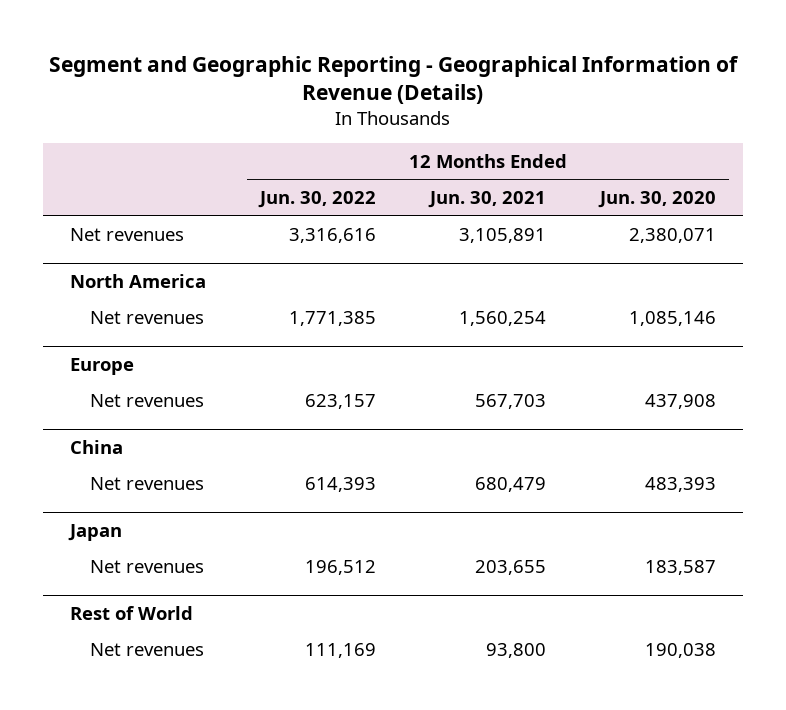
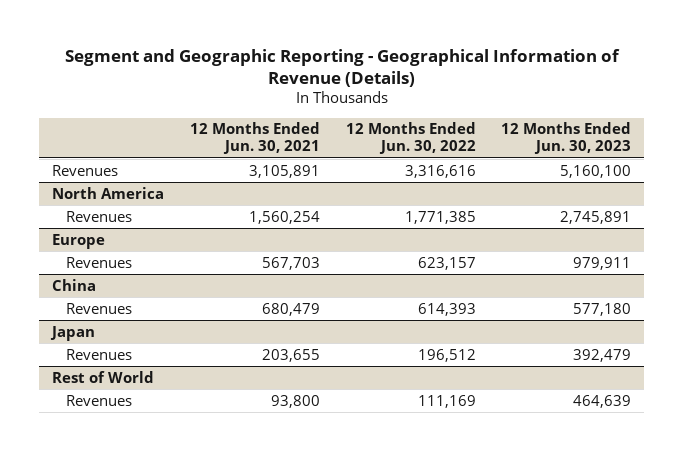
[597,190,716,208] Jun. 30, 2020 -> none
none -> [501,122,632,155] 12 Months Ended Jun. 30, 2023
[70,227,185,241] Net revenues -> [52,164,119,176] Revenues
[90,310,205,324] Net revenues -> [66,210,133,222] Revenues
[90,393,205,407] Net revenues -> [66,256,133,268] Revenues
[90,476,205,490] Net revenues -> [66,302,133,314] Revenues
[90,559,205,573] Net revenues -> [66,348,133,360] Revenues
[90,642,205,656] Net revenues -> [66,394,133,406] Revenues

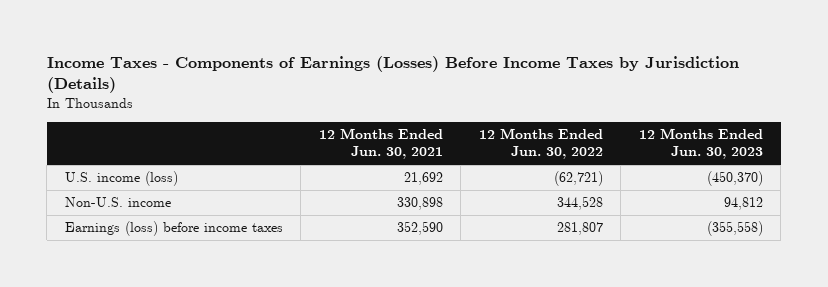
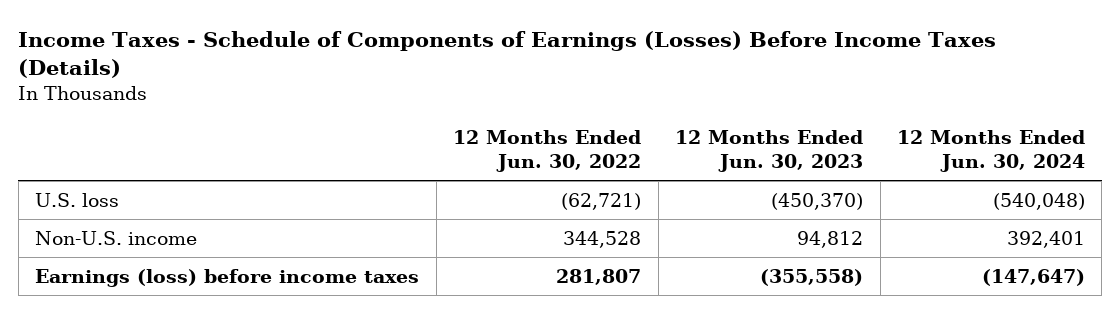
[46,56,739,94] Income Taxes - Components of Earnings (Losses) Before Income Taxes by Jurisdiction (Details) -> [18,30,997,79] Income Taxes - Schedule of Components of Earnings (Losses) Before Income Taxes (Details)
[318,128,443,160] 12 Months Ended Jun. 30, 2021 -> none
none -> [896,130,1085,173] 12 Months Ended Jun. 30, 2024
[64,171,178,187] U.S. income (loss) -> [35,192,120,207] U.S. loss

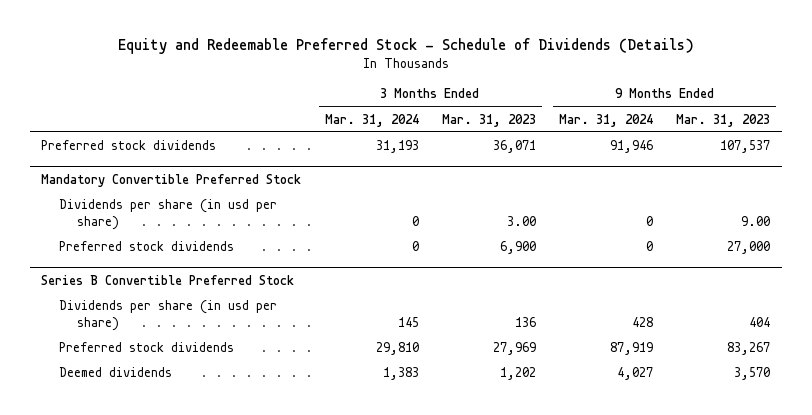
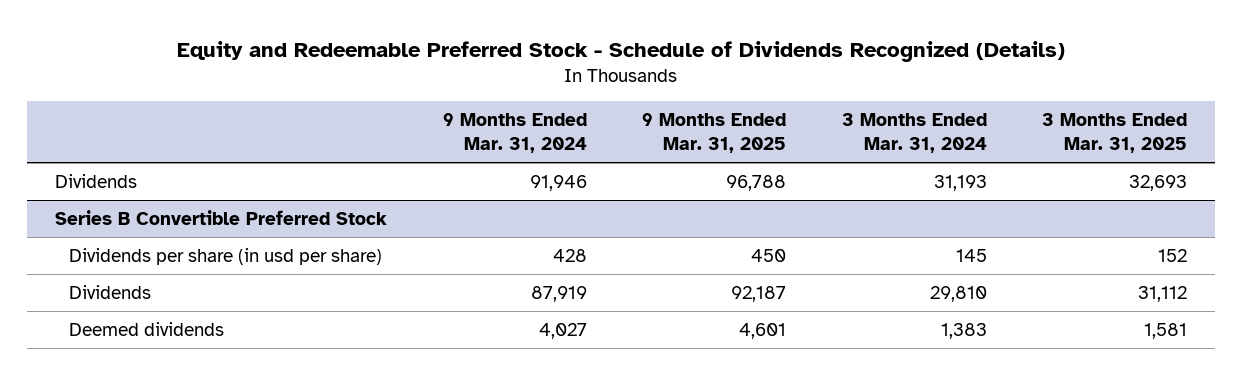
[117,38,694,55] Equity and Redeemable Preferred Stock - Schedule of Dividends (Details) -> [177,40,1066,62] Equity and Redeemable Preferred Stock - Schedule of Dividends Recognized (Details)
[441,113,536,127] Mar. 31, 2023 -> none
[676,113,771,127] Mar. 31, 2023 -> none
none -> [642,113,787,154] 9 Months Ended Mar. 31, 2025
none -> [1042,113,1188,154] 3 Months Ended Mar. 31, 2025
[41,173,302,187] Mandatory Convertible Preferred Stock -> none
[59,199,278,230] Dividends per share (in usd per share) -> none
[59,241,235,252] Preferred stock dividends -> none
[41,140,217,151] Preferred stock dividends -> [55,173,138,188] Dividends
[59,342,235,353] Preferred stock dividends -> [69,284,152,299] Dividends

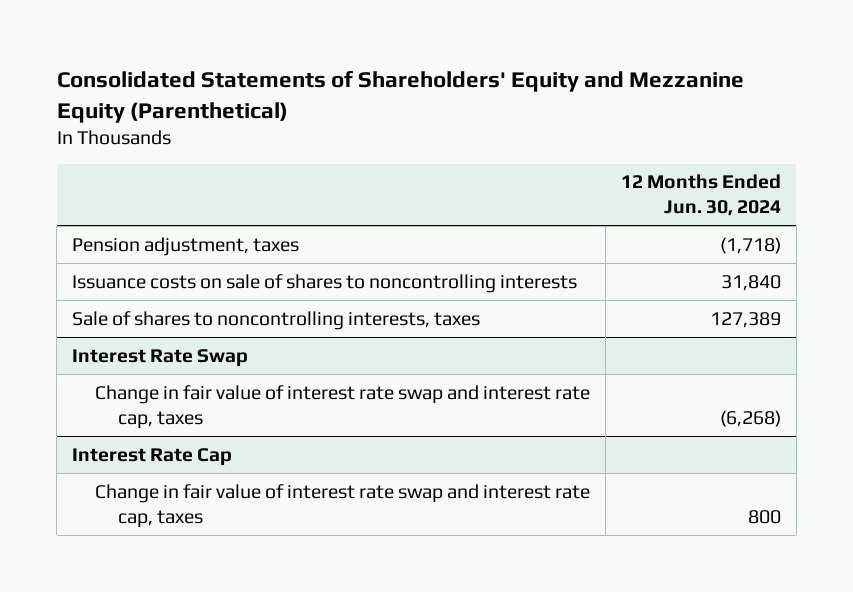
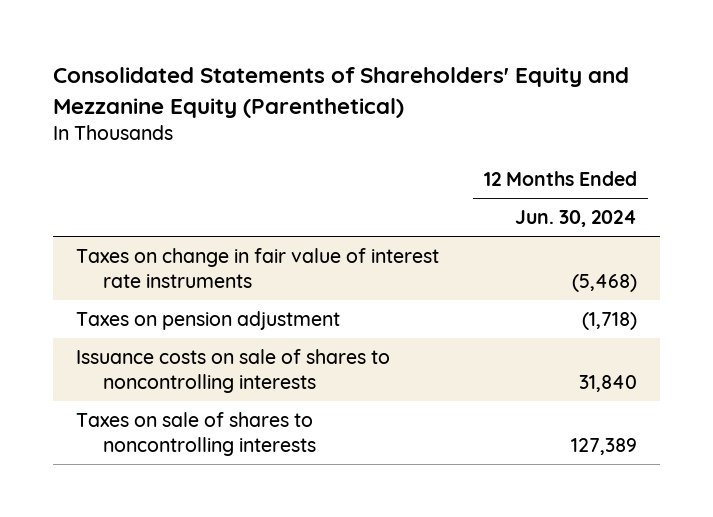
none -> [75,247,439,289] Taxes on change in fair value of interest rate instruments
[72,236,300,256] Pension adjustment, taxes -> [75,310,340,330] Taxes on pension adjustment
[72,348,249,367] Interest Rate Swap -> none
[95,384,591,429] Change in fair value of interest rate swap and interest rate cap, taxes -> none
[72,447,233,466] Interest Rate Cap -> none
[95,483,591,528] Change in fair value of interest rate swap and interest rate cap, taxes -> none
[72,310,481,330] Sale of shares to noncontrolling interests, taxes -> [75,411,316,457] Taxes on sale of shares to noncontrolling interests

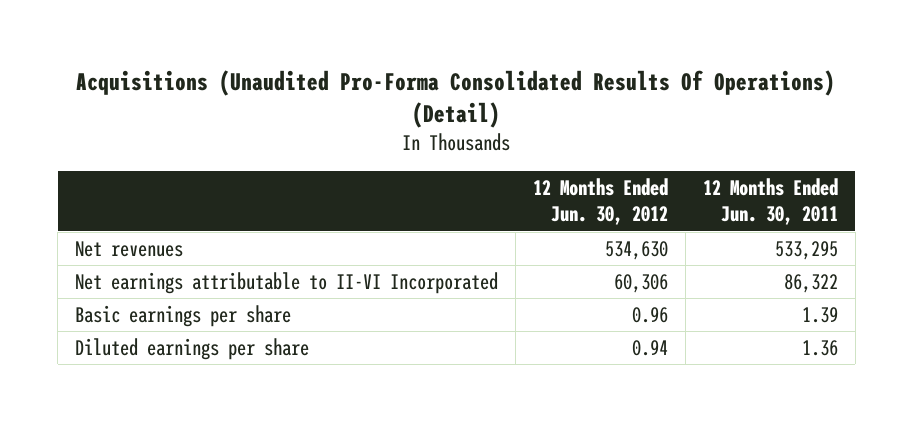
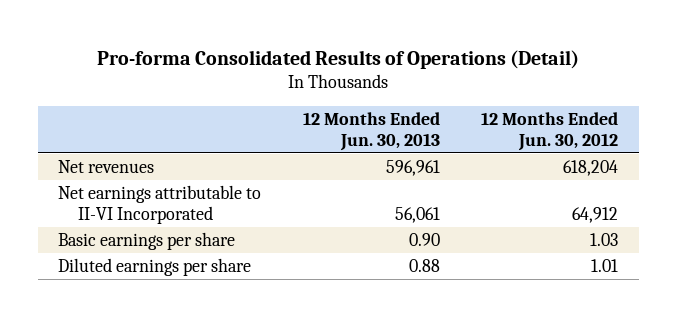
[76,69,836,129] Acquisitions (Unaudited Pro-Forma Consolidated Results Of Operations) (Detail) -> [97,49,580,69] Pro-forma Consolidated Results of Operations (Detail)
[702,178,838,226] 12 Months Ended Jun. 30, 2011 -> none
none -> [302,111,440,151] 12 Months Ended Jun. 30, 2013
[604,240,668,260] 534,630 -> [562,159,618,176] 618,204
[613,273,668,293] 60,306 -> [571,206,618,223] 64,912
[631,306,668,323] 0.96 -> [589,232,618,246] 1.03
[631,339,668,356] 0.94 -> [590,258,618,272] 1.01

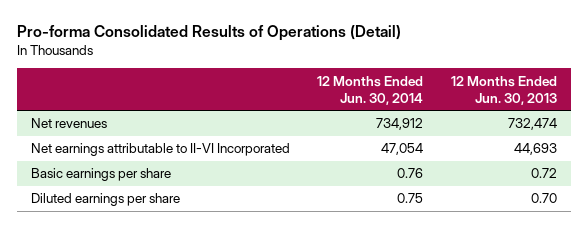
[480,111,618,151] 12 Months Ended Jun. 30, 2012 -> none
none -> [317,75,424,105] 12 Months Ended Jun. 30, 2014
[385,159,440,176] 596,961 -> [508,118,558,131] 732,474
[394,206,440,223] 56,061 -> [514,143,558,156] 44,693
[408,232,440,246] 0.90 -> [531,168,558,179] 0.72
[408,258,440,272] 0.88 -> [531,193,558,204] 0.70

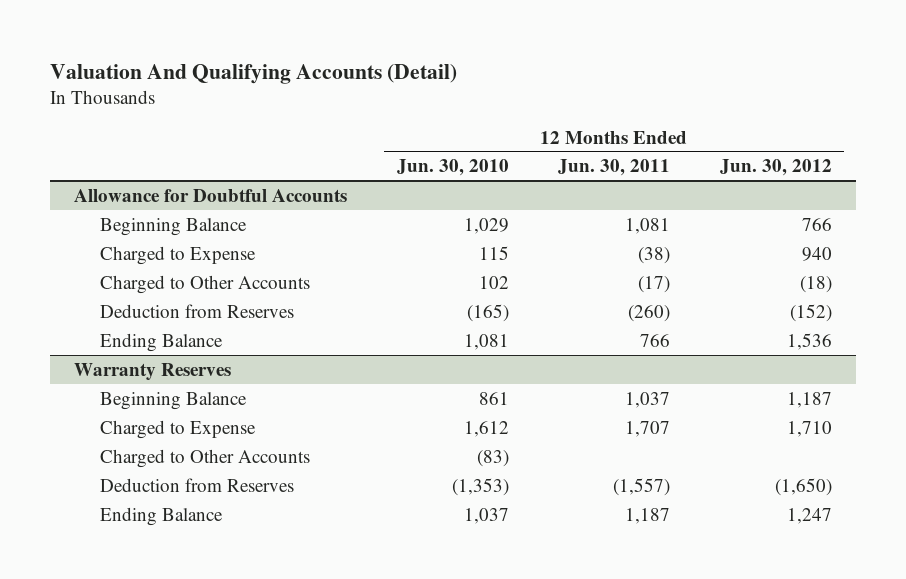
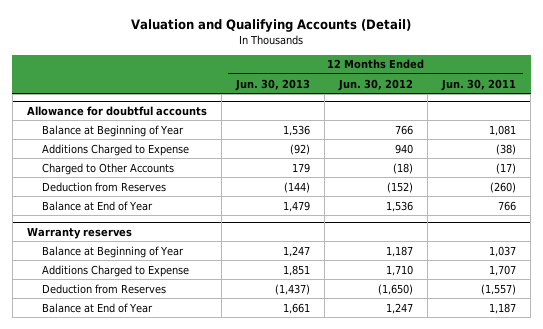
[49,63,457,84] Valuation And Qualifying Accounts (Detail) -> [131,19,412,33] Valuation and Qualifying Accounts (Detail)
[396,159,509,177] Jun. 30, 2010 -> none
none -> [234,78,310,91] Jun. 30, 2013
[74,188,348,202] Allowance for Doubtful Accounts -> [26,105,207,116] Allowance for doubtful accounts
[99,217,247,236] Beginning Balance -> [41,124,184,137] Balance at Beginning of Year
[99,245,256,265] Charged to Expense -> [41,143,189,156] Additions Charged to Expense
[99,448,310,468] Charged to Other Accounts -> none
[99,332,223,352] Ending Balance -> [41,200,153,211] Balance at End of Year
[74,362,232,380] Warranty Reserves -> [26,226,132,239] Warranty reserves
[99,391,247,410] Beginning Balance -> [41,245,184,258] Balance at Beginning of Year
[99,419,256,439] Charged to Expense -> [41,264,189,277] Additions Charged to Expense
[99,506,223,526] Ending Balance -> [41,302,153,313] Balance at End of Year

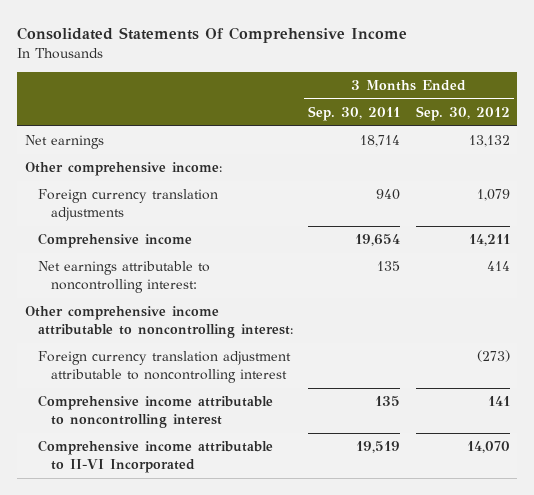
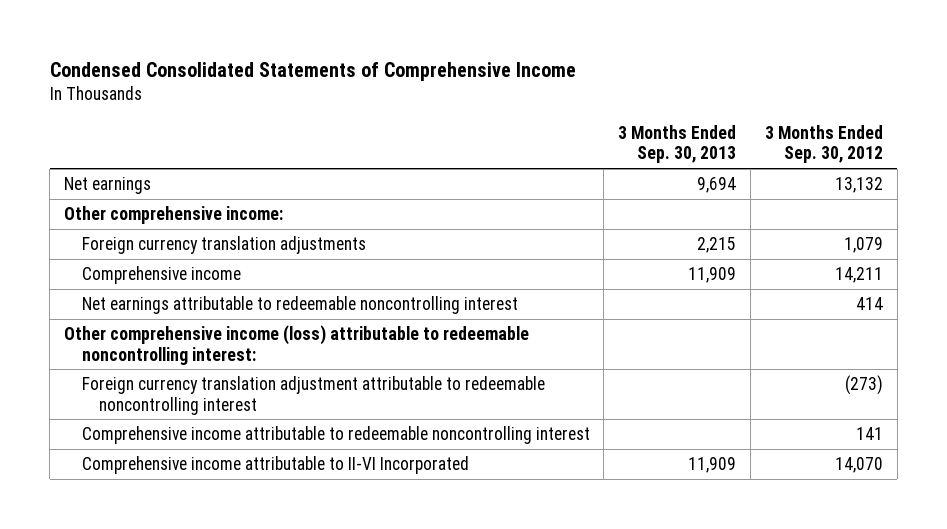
[16,26,407,43] Consolidated Statements Of Comprehensive Income -> [49,61,576,81] Condensed Consolidated Statements of Comprehensive Income
[308,106,401,122] Sep. 30, 2011 -> none
none -> [618,125,737,164] 3 Months Ended Sep. 30, 2013
[37,261,210,294] Net earnings attributable to noncontrolling interest: -> [81,296,518,315] Net earnings attributable to redeemable noncontrolling interest
[24,306,293,339] Other comprehensive income attributable to noncontrolling interest: -> [64,325,530,365] Other comprehensive income (loss) attributable to redeemable noncontrolling interest:
[37,351,291,384] Foreign currency translation adjustment attributable to noncontrolling interest -> [81,376,545,415] Foreign currency translation adjustment attributable to redeemable noncontrolling interest
[37,395,273,429] Comprehensive income attributable to noncontrolling interest -> [81,426,590,445] Comprehensive income attributable to redeemable noncontrolling interest

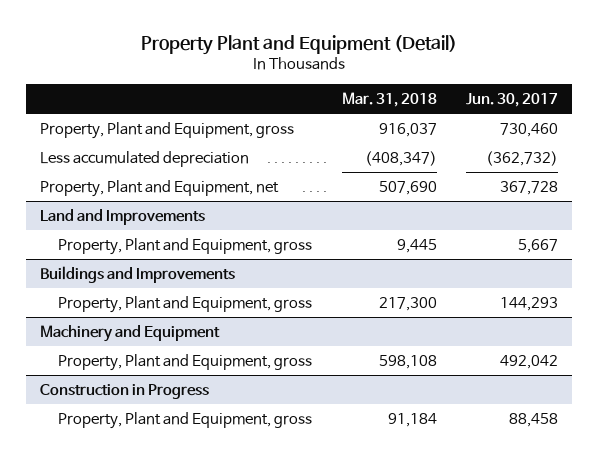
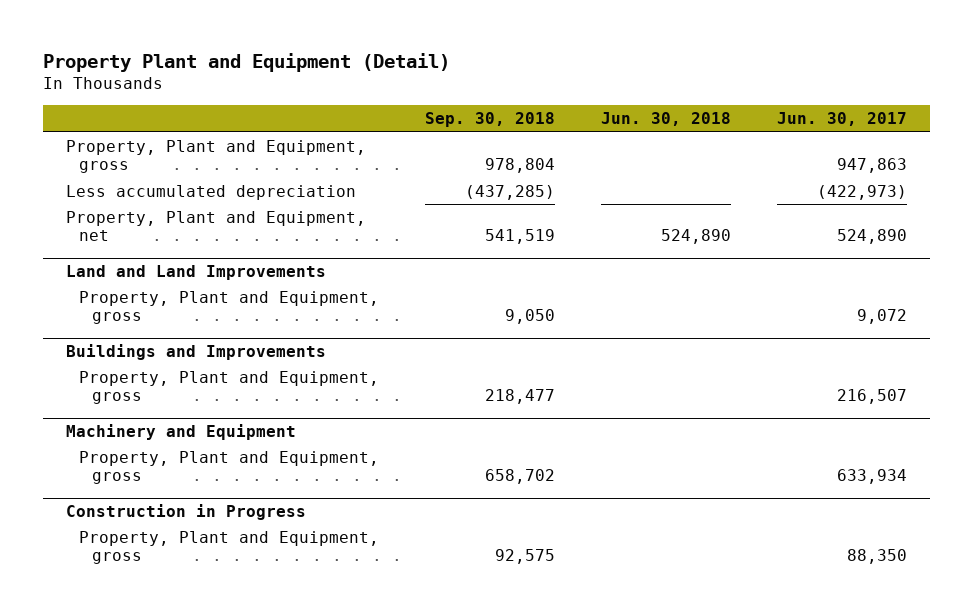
[341,92,437,108] Mar. 31, 2018 -> none
none -> [425,112,556,128] Sep. 30, 2018
none -> [601,112,732,127] Jun. 30, 2018
[499,123,558,138] 730,460 -> [837,158,908,174] 947,863
[485,151,558,167] (362,732) -> [817,184,908,200] (422,973)
[499,181,558,196] 367,728 -> [837,229,908,245] 524,890
[40,209,206,226] Land and Improvements -> [65,265,326,281] Land and Land Improvements
[517,239,558,254] 5,667 -> [857,309,908,325] 9,072
[499,297,558,312] 144,293 -> [837,389,908,405] 216,507
[499,355,558,370] 492,042 -> [837,469,908,485] 633,934
[508,413,558,428] 88,458 -> [847,549,908,565] 88,350

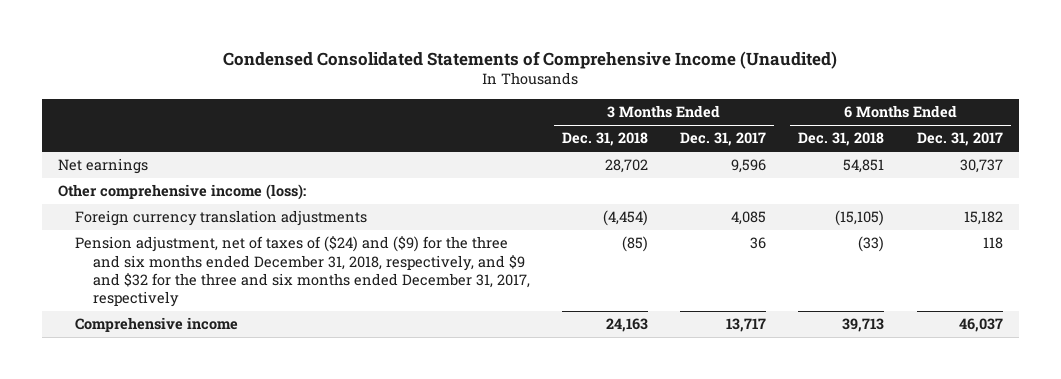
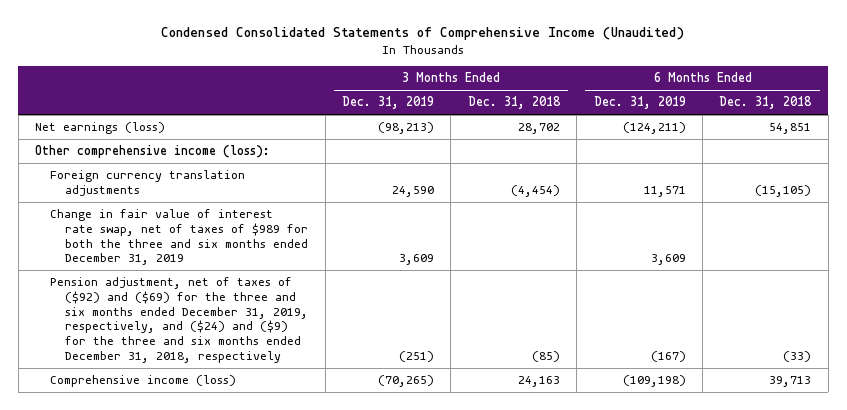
[680,132,767,147] Dec. 31, 2017 -> none
[916,132,1003,147] Dec. 31, 2017 -> none
none -> [342,96,435,110] Dec. 31, 2019
none -> [593,96,686,110] Dec. 31, 2019
[57,158,148,175] Net earnings -> [35,122,166,135] Net earnings (loss)
none -> [50,209,309,266] Change in fair value of interest rate swap, net of taxes of $989 for both the three and six months ended December 31, 2019
[75,236,530,308] Pension adjustment, net of taxes of ($24) and ($9) for the three and six months ended December 31, 2018, respectively, and $9 and $32 for the three and six months ended December 31, 2017, respectively -> [50,277,309,363] Pension adjustment, net of taxes of ($92) and ($69) for the three and six months ended December 31, 2019, respectively, and ($24) and ($9) for the three and six months ended December 31, 2018, respectively
[75,317,239,333] Comprehensive income -> [50,375,237,388] Comprehensive income (loss)

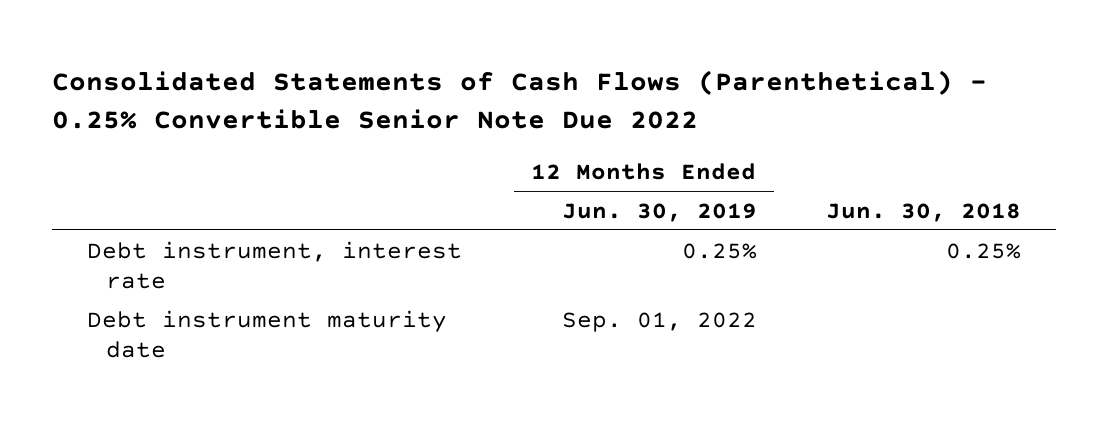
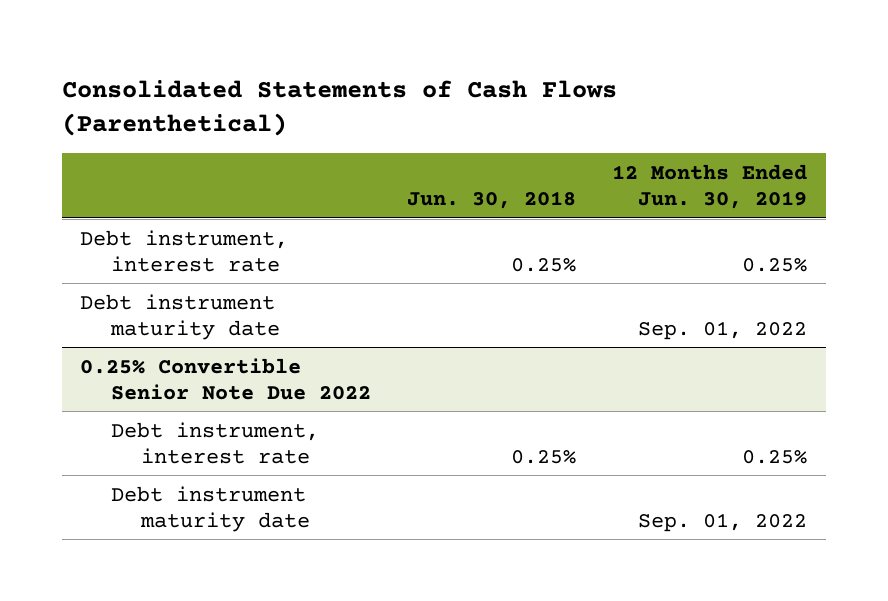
[52,70,988,129] Consolidated Statements of Cash Flows (Parenthetical) - 0.25% Convertible Senior Note Due 2022 -> [62,79,618,137] Consolidated Statements of Cash Flows (Parenthetical)
none -> [80,357,371,400] 0.25% Convertible Senior Note Due 2022
none -> [110,421,319,464] Debt instrument, interest rate
none -> [110,485,311,532] Debt instrument maturity date

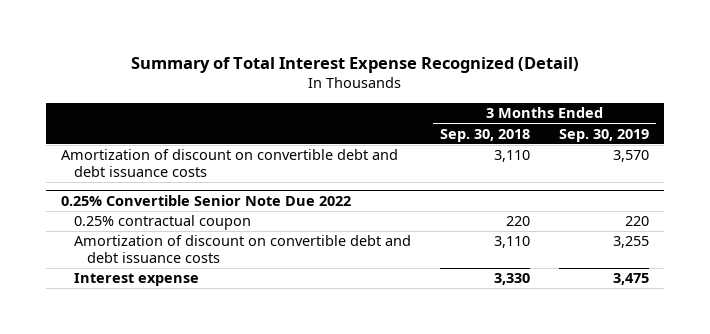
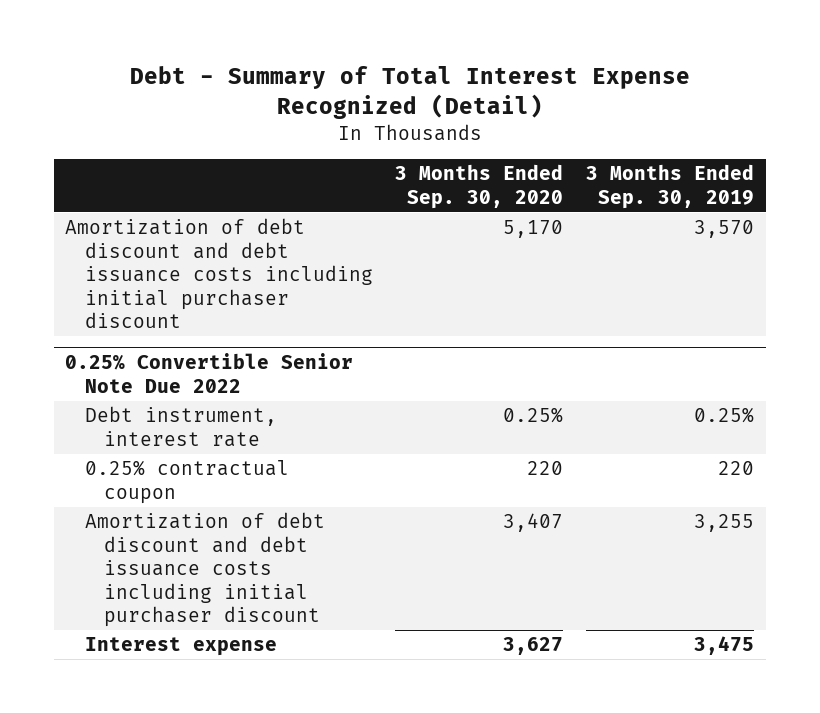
[130,56,579,73] Summary of Total Interest Expense Recognized (Detail) -> [129,65,690,119] Debt - Summary of Total Interest Expense Recognized (Detail)
[440,128,531,142] Sep. 30, 2018 -> none
none -> [395,164,564,209] 3 Months Ended Sep. 30, 2020
[60,149,398,178] Amortization of discount on convertible debt and debt issuance costs -> [65,218,373,329] Amortization of debt discount and debt issuance costs including initial purchaser discount
none -> [84,406,277,447] Debt instrument, interest rate
[73,235,411,264] Amortization of discount on convertible debt and debt issuance costs -> [84,512,325,628] Amortization of debt discount and debt issuance costs including initial purchaser discount

